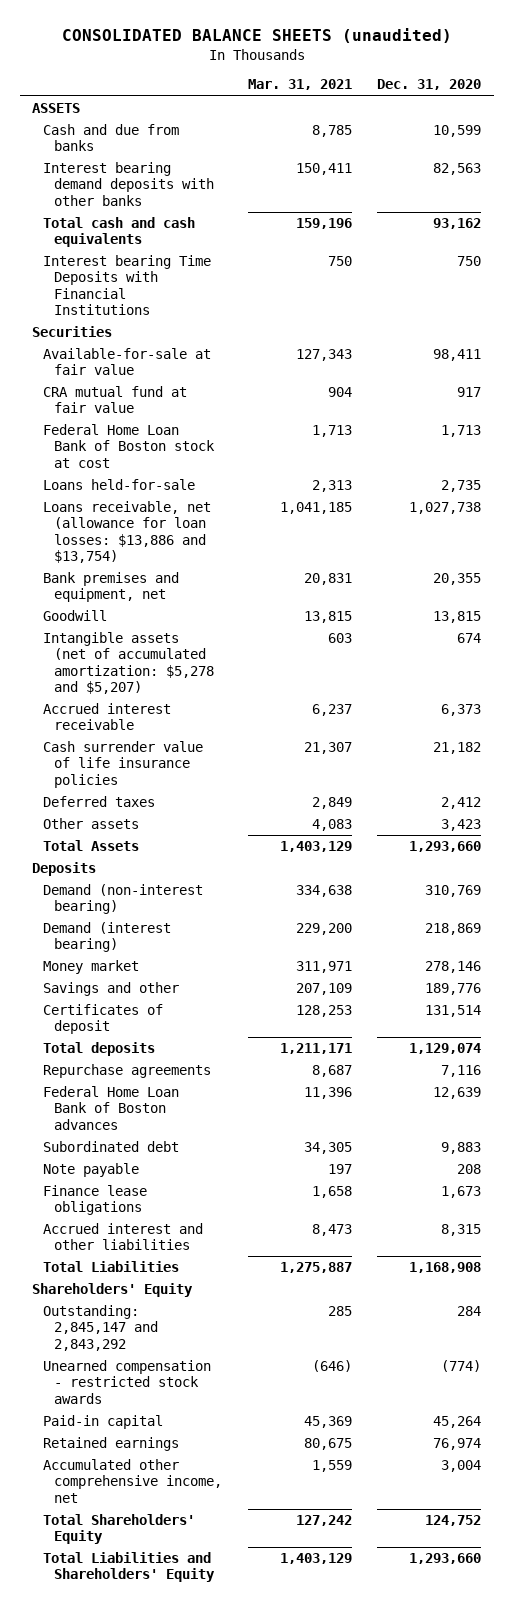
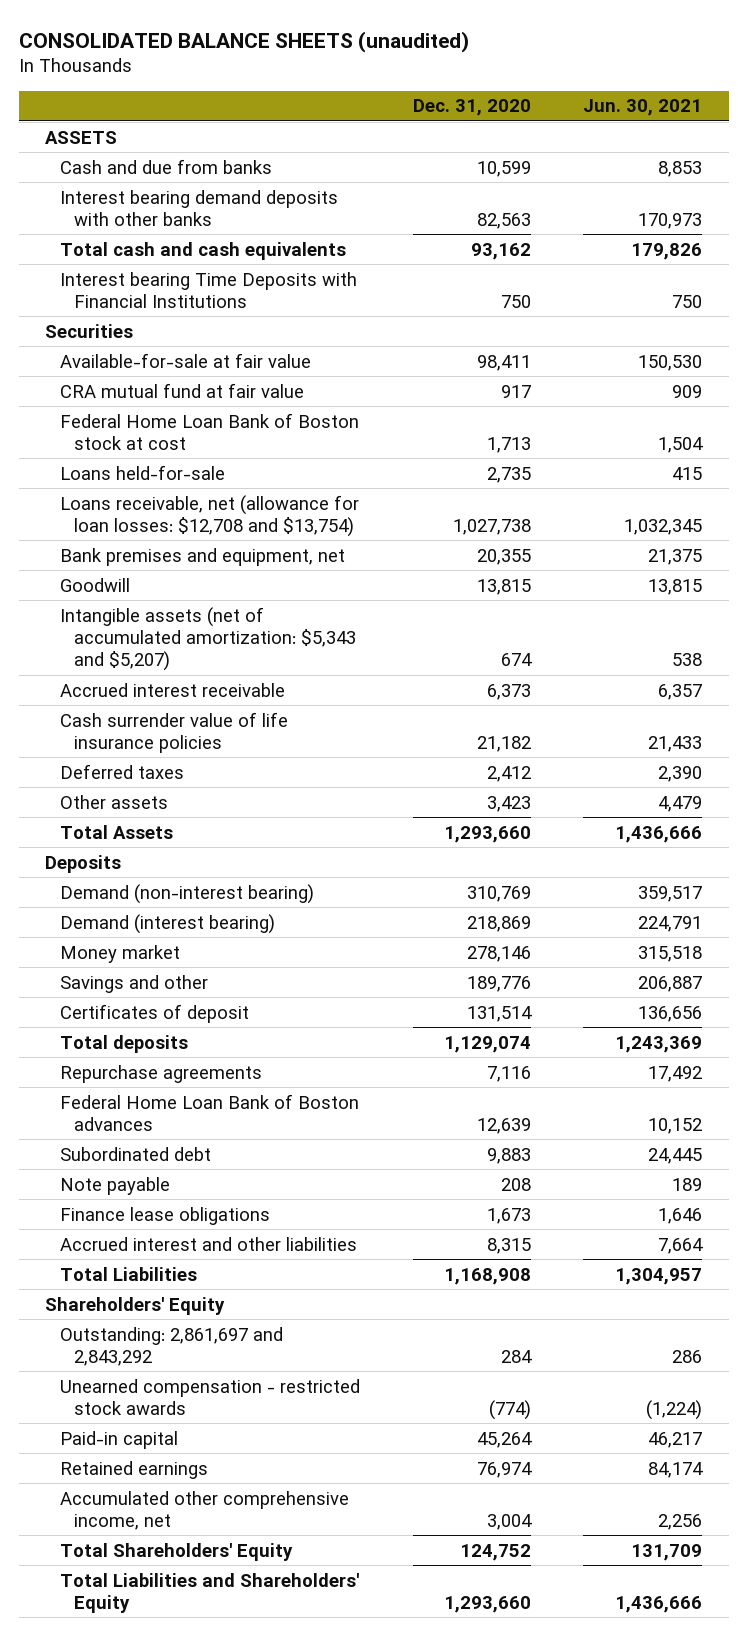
[247,79,352,91] Mar. 31, 2021 -> none
none -> [583,99,703,117] Jun. 30, 2021
[43,501,212,563] Loans receivable, net (allowance for loan losses: $13,886 and $13,754) -> [59,494,359,537] Loans receivable, net (allowance for loan losses: $12,708 and $13,754)
[43,632,214,694] Intangible assets (net of accumulated amortization: $5,278 and $5,207) -> [59,606,357,672] Intangible assets (net of accumulated amortization: $5,343 and $5,207)
[43,1305,158,1351] Outstanding: 2,845,147 and 2,843,292 -> [59,1326,283,1366] Outstanding: 2,861,697 and 2,843,292

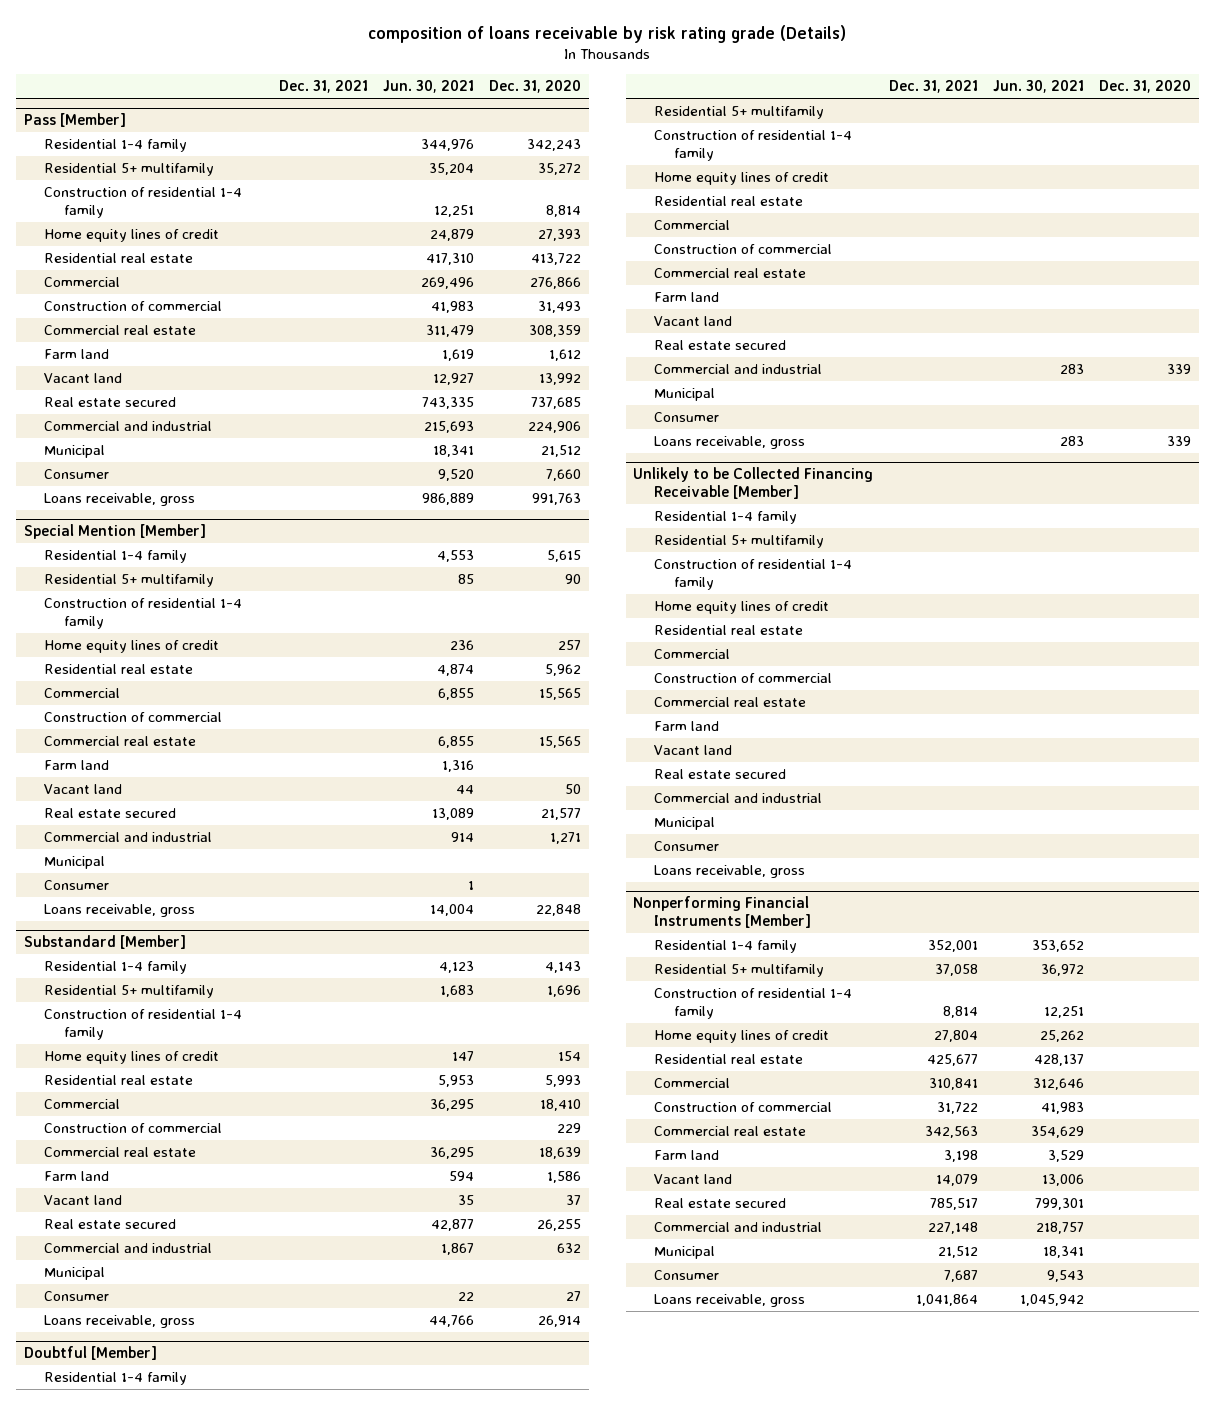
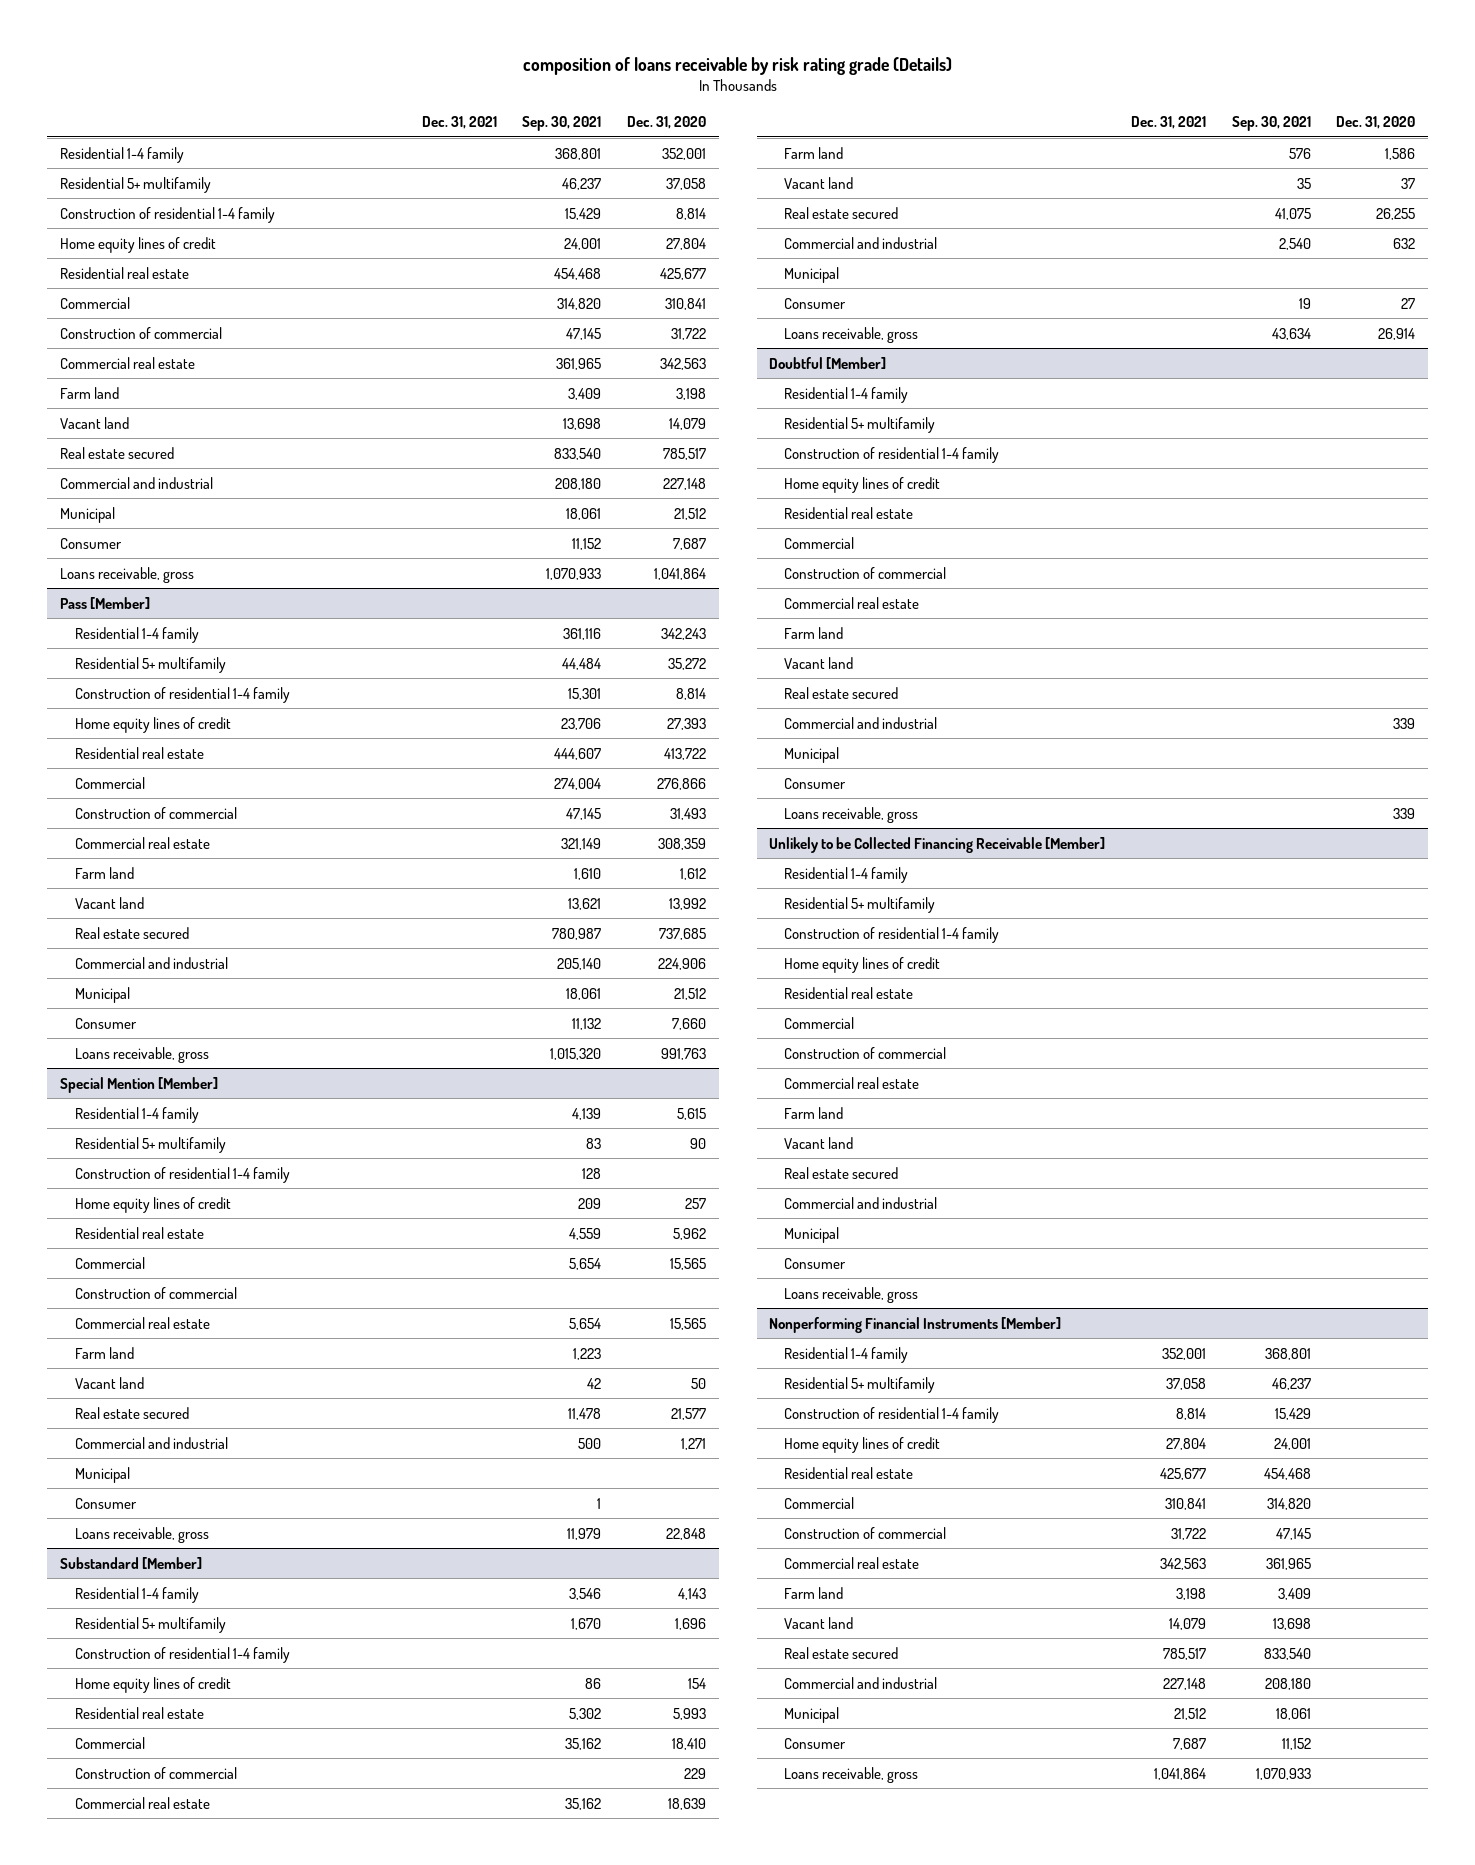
[382,79,474,93] Jun. 30, 2021 -> none
none -> [522,115,602,131] Sep. 30, 2021
none -> [60,146,185,163] Residential 1-4 family
none -> [60,176,212,193] Residential 5+ multifamily
none -> [60,206,276,223] Construction of residential 1-4 family
none -> [60,236,217,253] Home equity lines of credit
none -> [60,266,190,279] Residential real estate
none -> [60,296,131,309] Commercial
none -> [60,326,223,339] Construction of commercial
none -> [60,356,196,369] Commercial real estate
none -> [60,386,120,399] Farm land
none -> [60,416,130,429] Vacant land
none -> [60,446,175,459] Real estate secured
none -> [60,476,214,489] Commercial and industrial
none -> [60,506,116,523] Municipal
none -> [60,537,123,549] Consumer
none -> [60,566,195,583] Loans receivable, gross

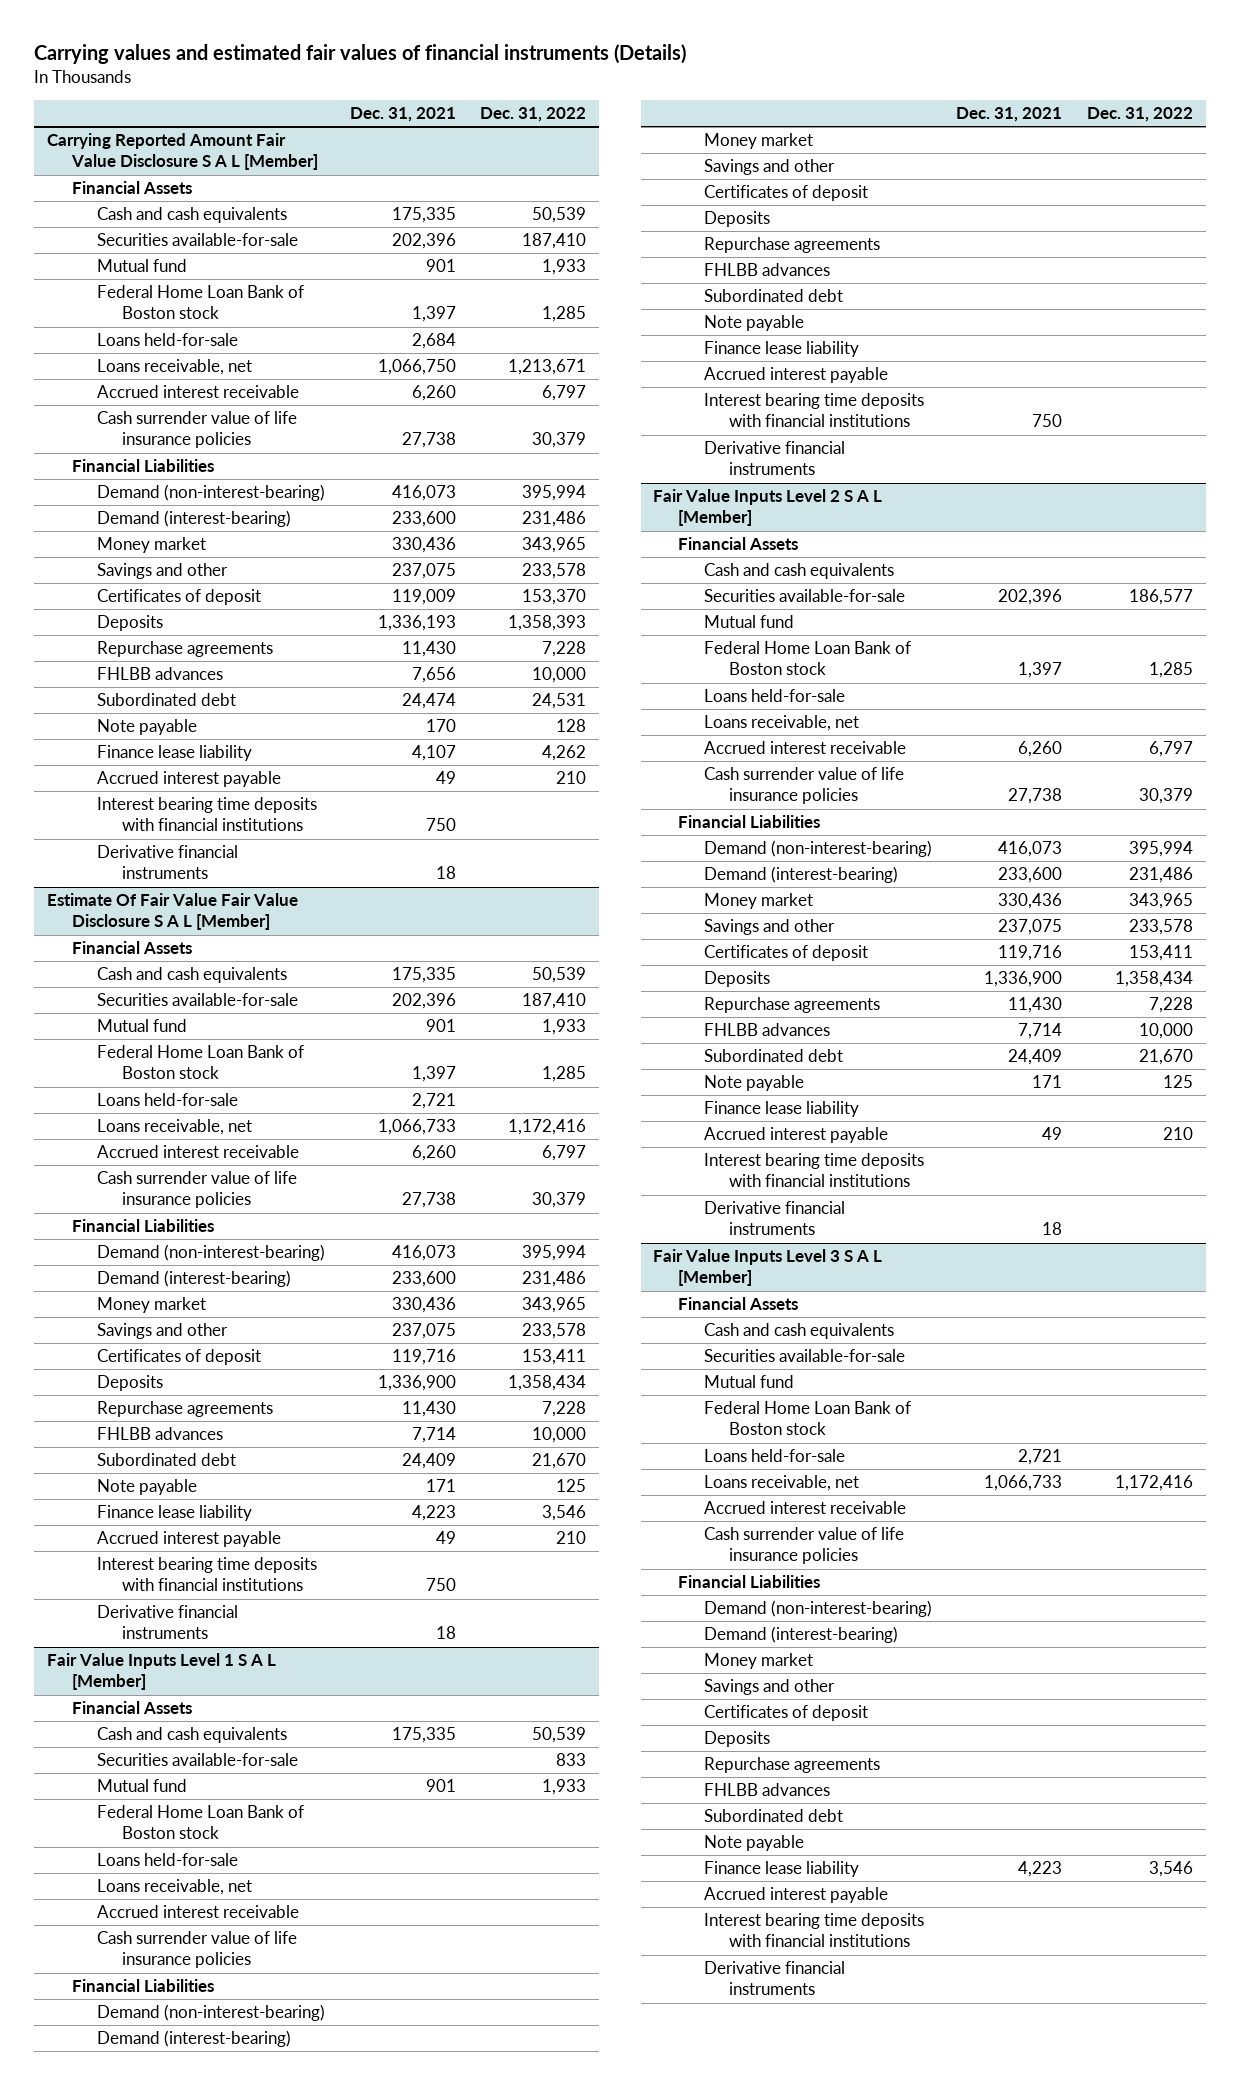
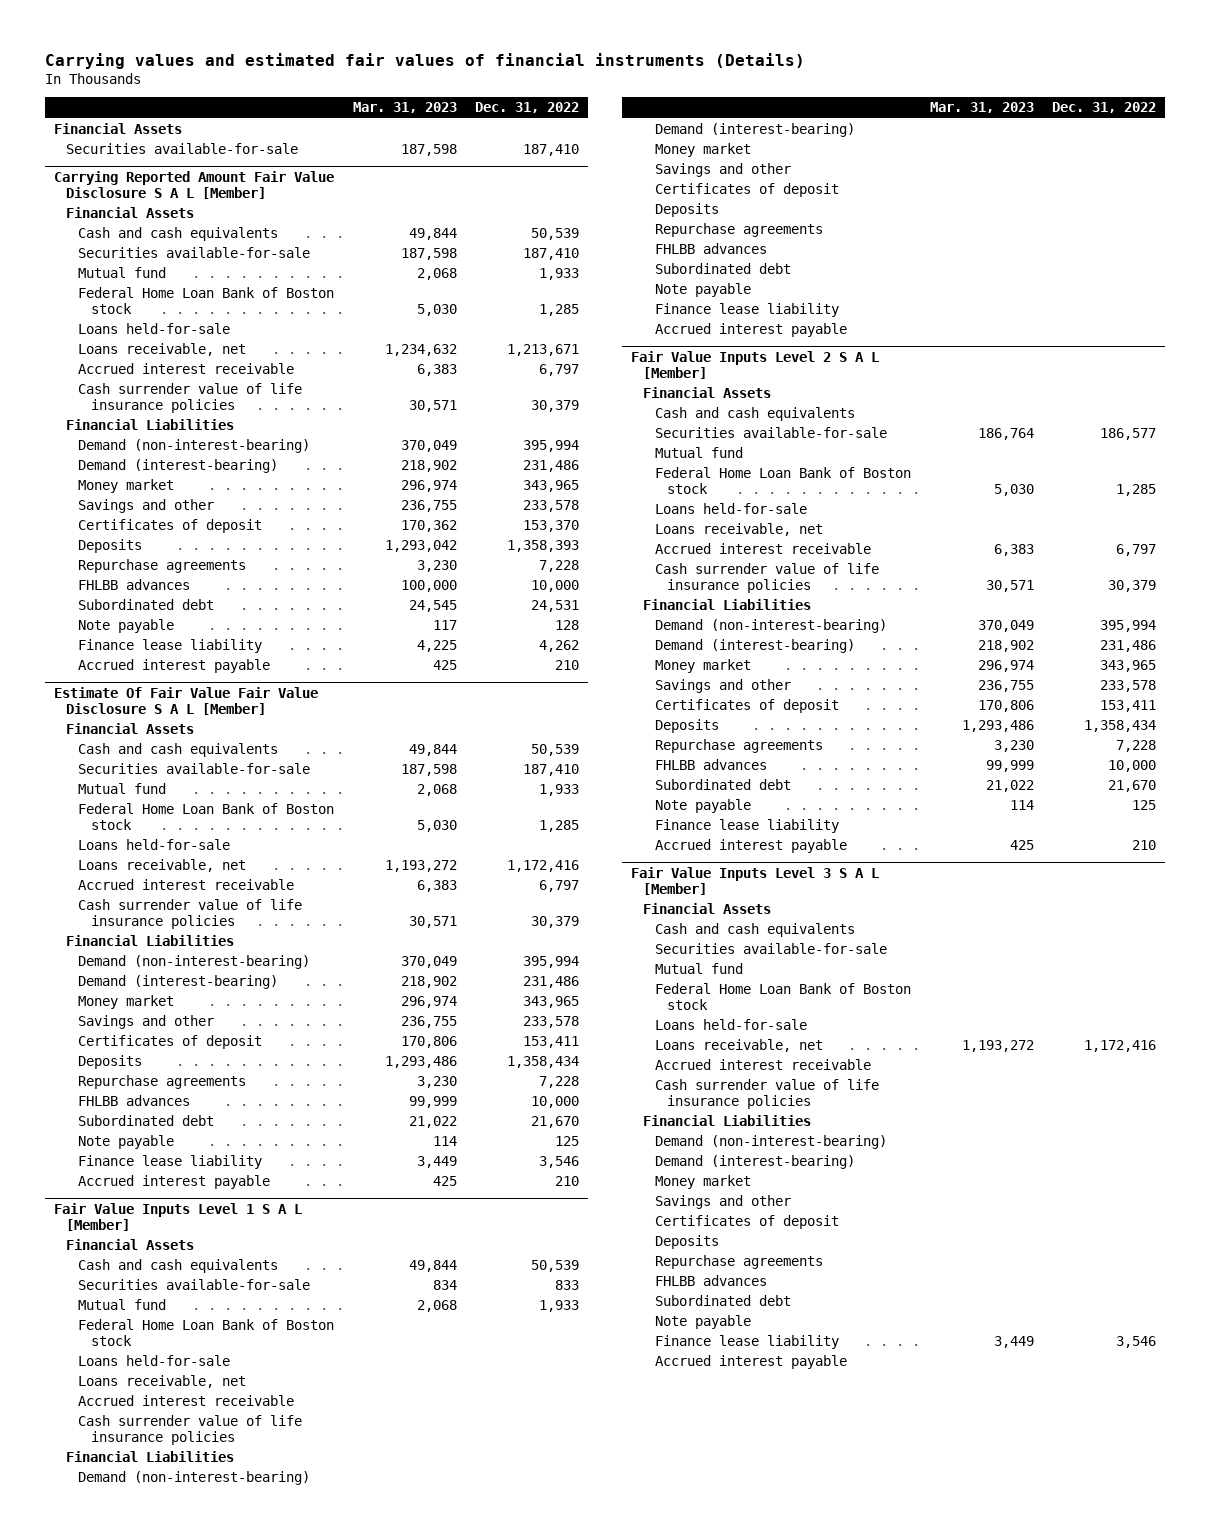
[349,106,456,122] Dec. 31, 2021 -> none
none -> [352,102,457,114] Mar. 31, 2023
none -> [54,123,183,135] Financial Assets
none -> [66,143,299,155] Securities available-for-sale
[96,797,317,832] Interest bearing time deposits with financial institutions -> none
[96,845,238,880] Derivative financial instruments -> none
[96,1557,317,1592] Interest bearing time deposits with financial institutions -> none
[96,1605,238,1640] Derivative financial instruments -> none
[703,393,924,428] Interest bearing time deposits with financial institutions -> none
[703,441,845,476] Derivative financial instruments -> none
[703,1153,924,1188] Interest bearing time deposits with financial institutions -> none
[703,1201,845,1236] Derivative financial instruments -> none
[703,1913,924,1948] Interest bearing time deposits with financial institutions -> none
[703,1961,845,1996] Derivative financial instruments -> none

